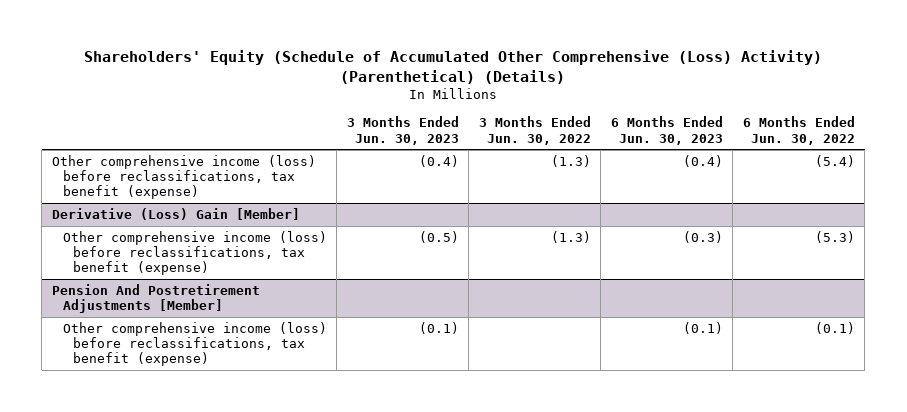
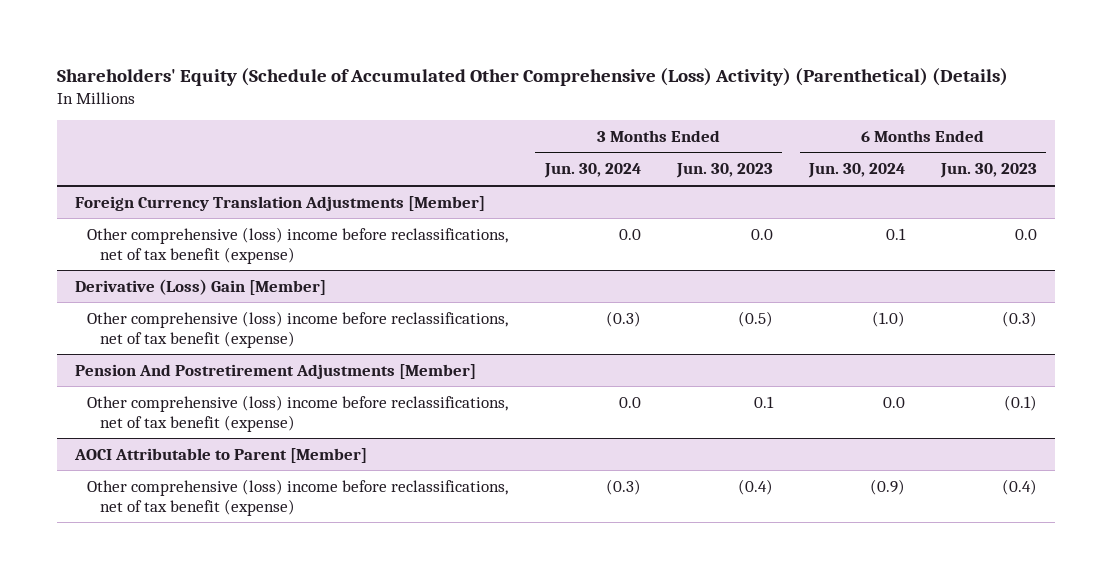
[478,116,591,145] 3 Months Ended Jun. 30, 2022 -> none
[742,116,855,145] 6 Months Ended Jun. 30, 2022 -> none
none -> [543,163,641,179] Jun. 30, 2024
none -> [807,163,905,179] Jun. 30, 2024
none -> [74,195,485,211] Foreign Currency Translation Adjustments [Member]
[51,154,316,200] Other comprehensive income (loss) before reclassifications, tax benefit (expense) -> [87,226,509,264] Other comprehensive (loss) income before reclassifications, net of tax benefit (expense)
[418,154,459,167] (0.4) -> [750,228,773,240] 0.0
[682,154,723,167] (0.4) -> [1014,228,1037,240] 0.0
[62,230,327,276] Other comprehensive income (loss) before reclassifications, tax benefit (expense) -> [87,310,509,348] Other comprehensive (loss) income before reclassifications, net of tax benefit (expense)
[62,321,327,367] Other comprehensive income (loss) before reclassifications, tax benefit (expense) -> [87,394,509,432] Other comprehensive (loss) income before reclassifications, net of tax benefit (expense)
[418,321,459,334] (0.1) -> [753,395,774,408] 0.1
none -> [73,447,367,463] AOCI Attributable to Parent [Member]
none -> [87,478,509,516] Other comprehensive (loss) income before reclassifications, net of tax benefit (expense)

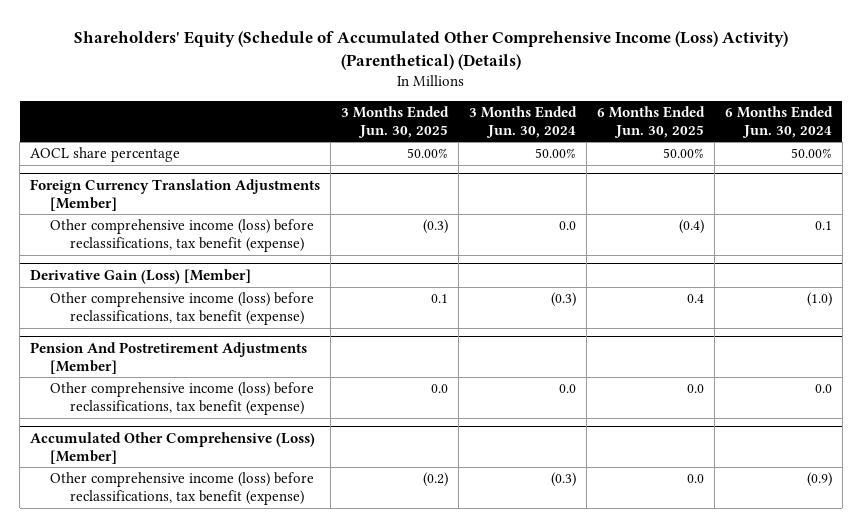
[56,67,1008,86] Shareholders' Equity (Schedule of Accumulated Other Comprehensive (Loss) Activity) (Parenthetical) (Details) -> [73,30,788,70] Shareholders' Equity (Schedule of Accumulated Other Comprehensive Income (Loss) Activity) (Parenthetical) (Details)
[675,163,773,179] Jun. 30, 2023 -> none
[939,163,1037,179] Jun. 30, 2023 -> none
none -> [340,106,449,138] 3 Months Ended Jun. 30, 2025
none -> [596,106,705,138] 6 Months Ended Jun. 30, 2025
none -> [30,147,181,163] AOCL share percentage
[87,226,509,264] Other comprehensive (loss) income before reclassifications, net of tax benefit (expense) -> [49,219,314,253] Other comprehensive income (loss) before reclassifications, tax benefit (expense)
[74,278,326,295] Derivative (Loss) Gain [Member] -> [30,269,252,285] Derivative Gain (Loss) [Member]
[87,310,509,348] Other comprehensive (loss) income before reclassifications, net of tax benefit (expense) -> [49,292,314,326] Other comprehensive income (loss) before reclassifications, tax benefit (expense)
[87,394,509,432] Other comprehensive (loss) income before reclassifications, net of tax benefit (expense) -> [49,382,314,416] Other comprehensive income (loss) before reclassifications, tax benefit (expense)
[73,447,367,463] AOCI Attributable to Parent [Member] -> [30,432,316,464] Accumulated Other Comprehensive (Loss) [Member]
[87,478,509,516] Other comprehensive (loss) income before reclassifications, net of tax benefit (expense) -> [49,472,314,506] Other comprehensive income (loss) before reclassifications, tax benefit (expense)

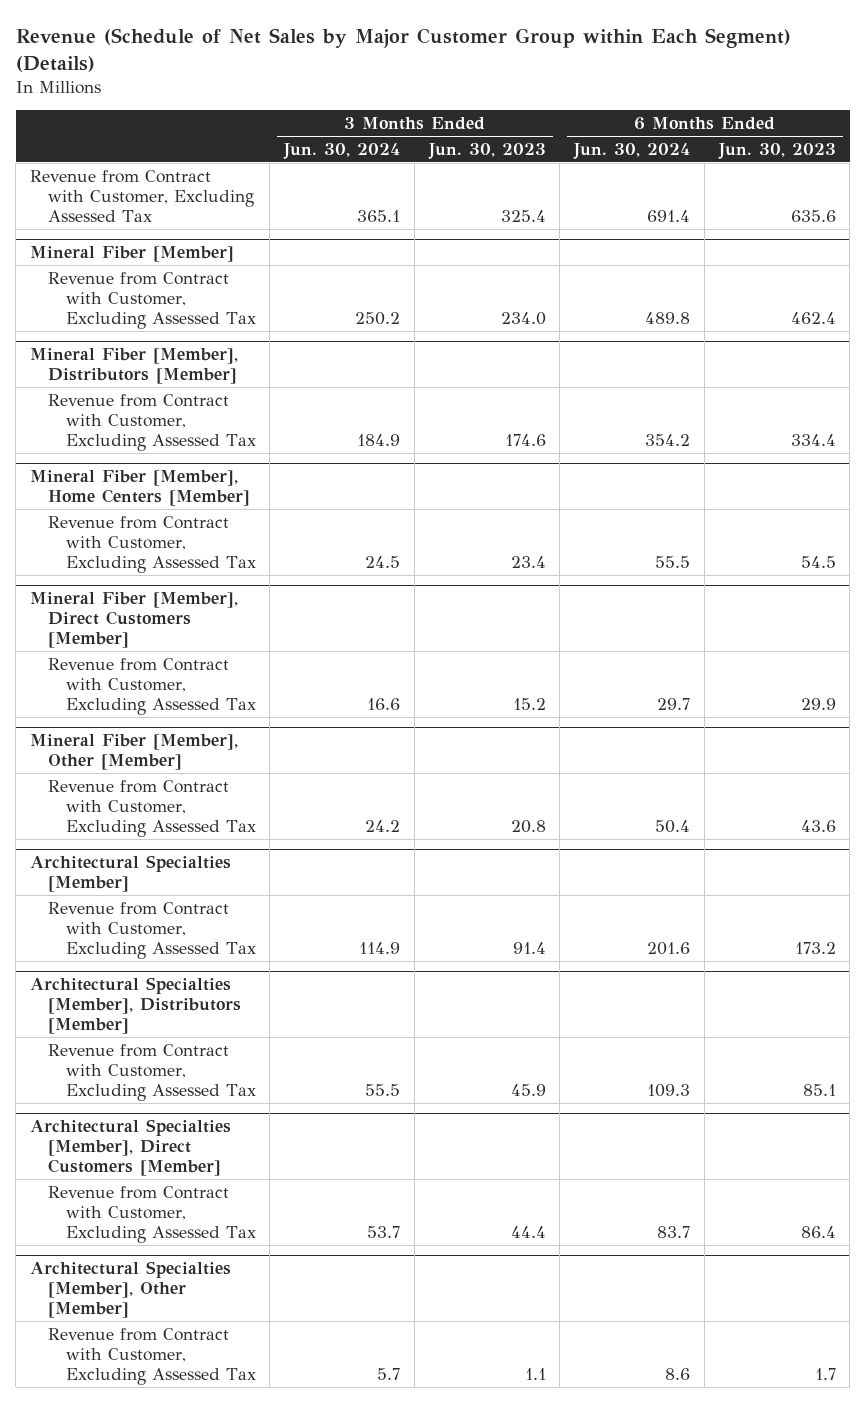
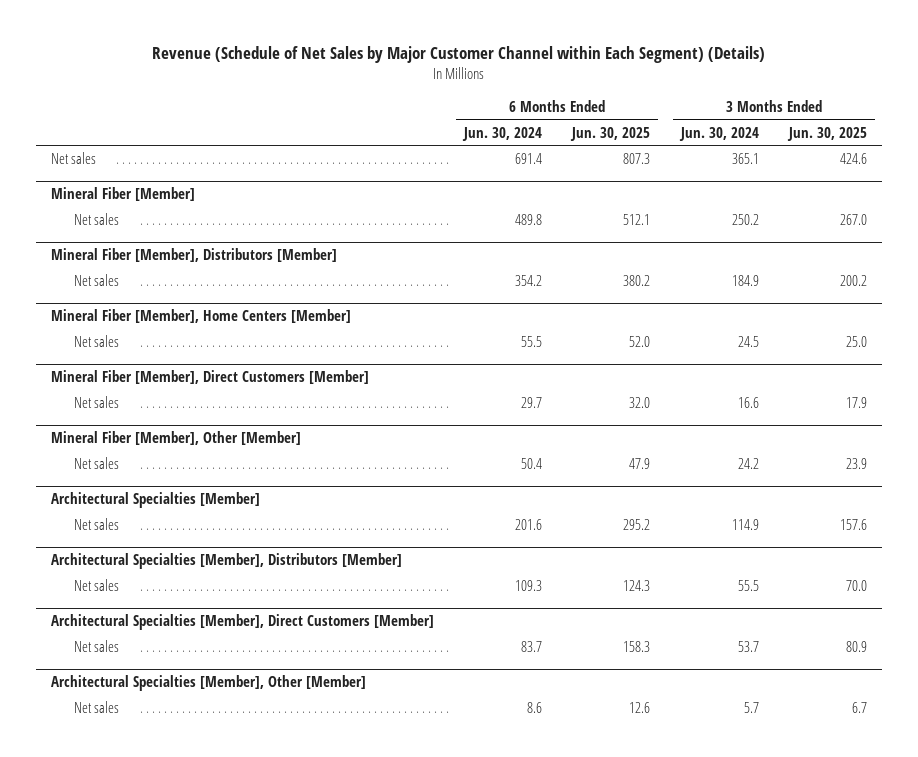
[15,27,791,72] Revenue (Schedule of Net Sales by Major Customer Group within Each Segment) (Details) -> [151,45,765,63] Revenue (Schedule of Net Sales by Major Customer Channel within Each Segment) (Details)
[427,142,546,159] Jun. 30, 2023 -> none
[717,142,836,159] Jun. 30, 2023 -> none
none -> [570,126,651,141] Jun. 30, 2025
none -> [786,126,867,141] Jun. 30, 2025
[30,169,254,223] Revenue from Contract with Customer, Excluding Assessed Tax -> [50,152,96,165] Net sales
[47,271,256,330] Revenue from Contract with Customer, Excluding Assessed Tax -> [74,213,120,226] Net sales
[47,393,256,452] Revenue from Contract with Customer, Excluding Assessed Tax -> [74,274,120,287] Net sales
[47,515,256,574] Revenue from Contract with Customer, Excluding Assessed Tax -> [74,335,120,348] Net sales
[47,657,256,716] Revenue from Contract with Customer, Excluding Assessed Tax -> [74,396,120,409] Net sales
[47,779,256,838] Revenue from Contract with Customer, Excluding Assessed Tax -> [74,457,120,470] Net sales
[47,901,256,960] Revenue from Contract with Customer, Excluding Assessed Tax -> [74,518,120,531] Net sales
[47,1043,256,1102] Revenue from Contract with Customer, Excluding Assessed Tax -> [74,579,120,592] Net sales
[47,1185,256,1244] Revenue from Contract with Customer, Excluding Assessed Tax -> [74,640,120,653] Net sales
[47,1327,256,1386] Revenue from Contract with Customer, Excluding Assessed Tax -> [74,701,120,714] Net sales

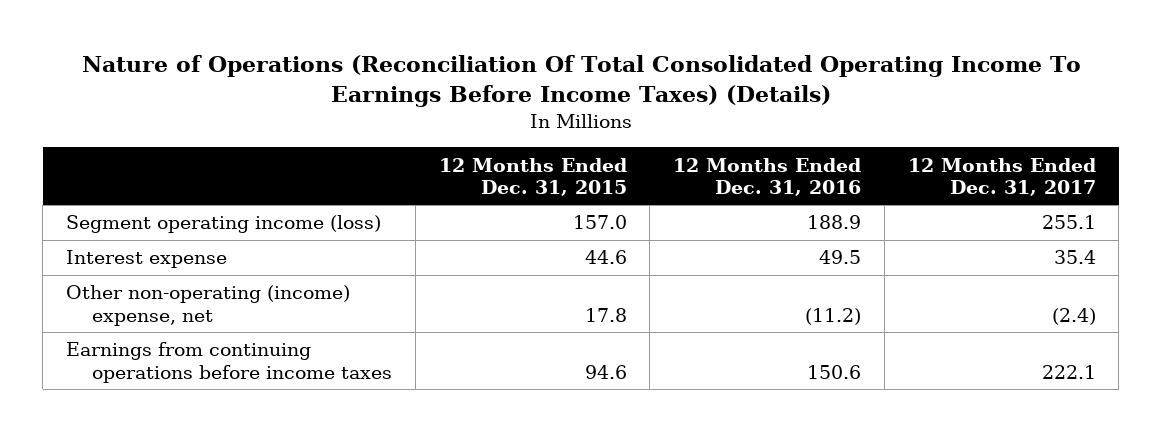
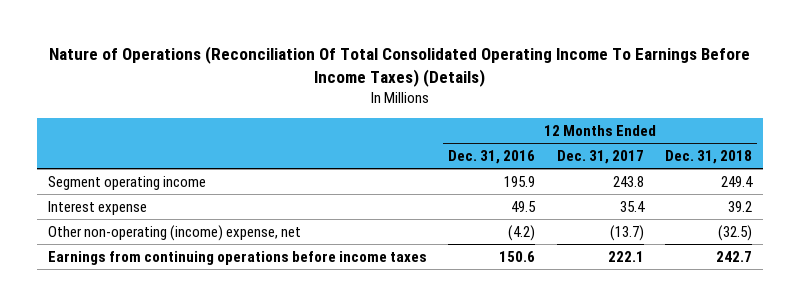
[438,157,627,197] 12 Months Ended Dec. 31, 2015 -> none
none -> [665,149,753,164] Dec. 31, 2018
[65,215,381,234] Segment operating income (loss) -> [47,175,206,190] Segment operating income
[807,215,862,230] 188.9 -> [504,175,536,187] 195.9
[1041,215,1096,230] 255.1 -> [612,175,644,187] 243.8
[805,307,862,325] (11.2) -> [508,224,536,241] (4.2)
[1051,307,1096,325] (2.4) -> [609,224,644,241] (13.7)

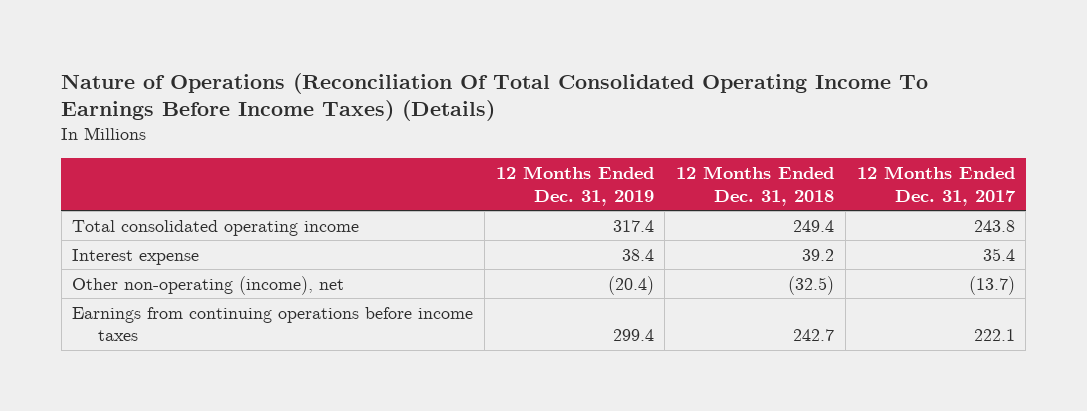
[448,149,536,164] Dec. 31, 2016 -> none
none -> [495,165,654,206] 12 Months Ended Dec. 31, 2019
[47,175,206,190] Segment operating income -> [72,219,360,236] Total consolidated operating income
[47,224,301,241] Other non-operating (income) expense, net -> [72,275,345,295] Other non-operating (income), net

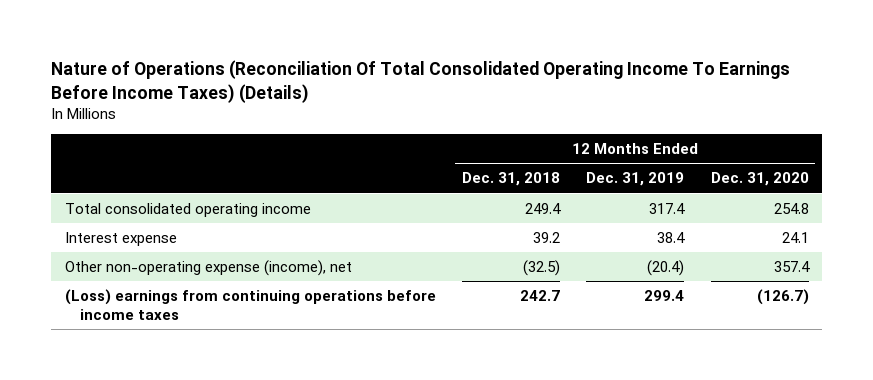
[856,165,1016,206] 12 Months Ended Dec. 31, 2017 -> none
none -> [710,172,809,187] Dec. 31, 2020
[72,275,345,295] Other non-operating (income), net -> [64,260,352,277] Other non-operating expense (income), net
[72,306,474,342] Earnings from continuing operations before income taxes -> [64,289,436,321] (Loss) earnings from continuing operations before income taxes

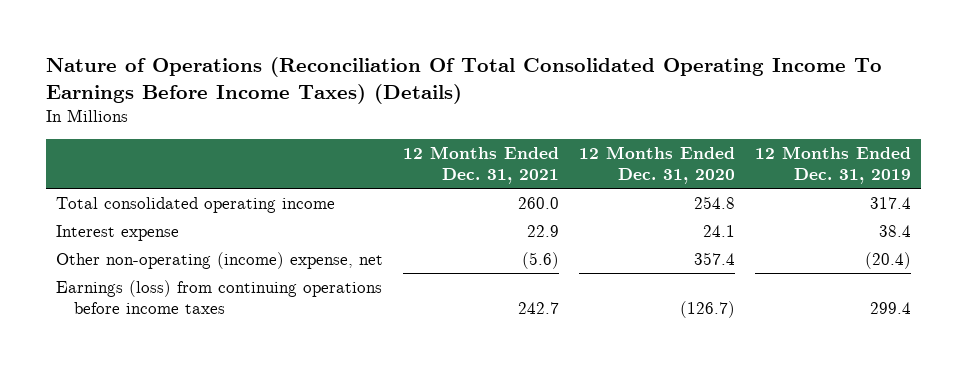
[461,172,560,187] Dec. 31, 2018 -> none
none -> [402,145,559,185] 12 Months Ended Dec. 31, 2021
[64,260,352,277] Other non-operating expense (income), net -> [55,251,383,269] Other non-operating (income) expense, net
[64,289,436,321] (Loss) earnings from continuing operations before income taxes -> [55,279,382,315] Earnings (loss) from continuing operations before income taxes

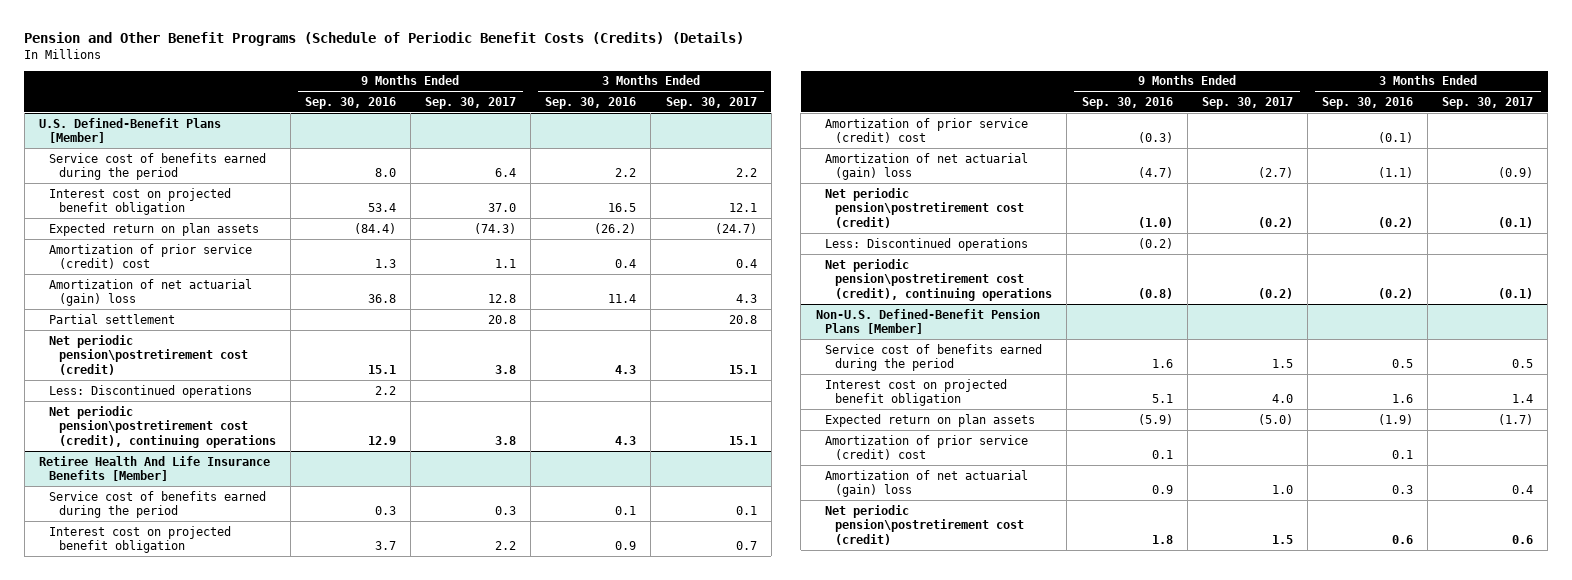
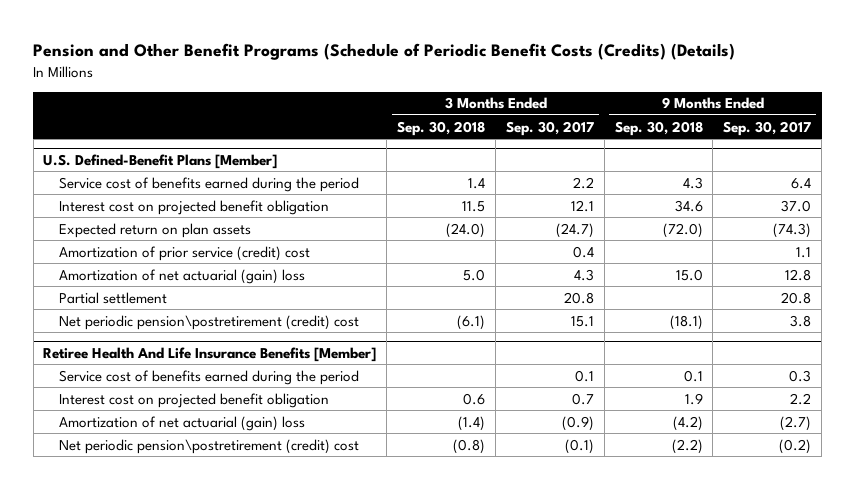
[304,96,396,109] Sep. 30, 2016 -> none
[545,96,637,109] Sep. 30, 2016 -> none
none -> [397,120,486,136] Sep. 30, 2018
none -> [614,120,703,136] Sep. 30, 2018
[48,384,252,398] Less: Discontinued operations -> none
[48,405,276,448] Net periodic pension\postretirement cost (credit), continuing operations -> none
[48,334,248,375] Net periodic pension\postretirement cost (credit) -> [58,314,359,330] Net periodic pension\postretirement (credit) cost
[825,117,1029,144] Amortization of prior service (credit) cost -> none
[825,237,1029,251] Less: Discontinued operations -> none
[825,258,1053,301] Net periodic pension\postretirement cost (credit), continuing operations -> none
[815,308,1040,335] Non-U.S. Defined-Benefit Pension Plans [Member] -> none
[825,343,1043,372] Service cost of benefits earned during the period -> none
[825,378,1008,407] Interest cost on projected benefit obligation -> none
[825,413,1036,427] Expected return on plan assets -> none
[825,434,1029,461] Amortization of prior service (credit) cost -> none
[825,469,1029,498] Amortization of net actuarial (gain) loss -> none
[825,504,1025,545] Net periodic pension\postretirement cost (credit) -> none
[825,187,1025,228] Net periodic pension\postretirement cost (credit) -> [58,438,359,454] Net periodic pension\postretirement (credit) cost

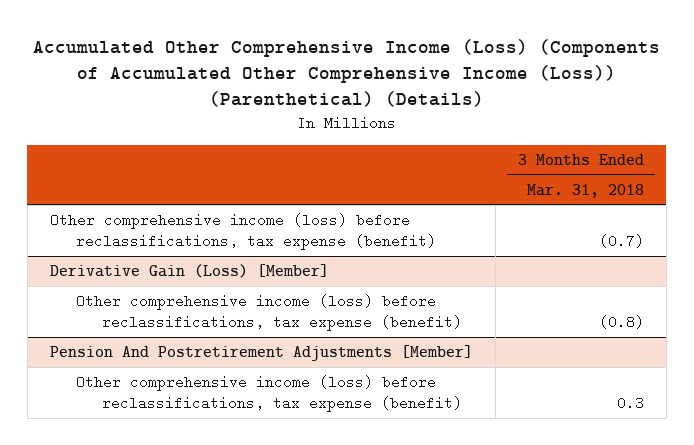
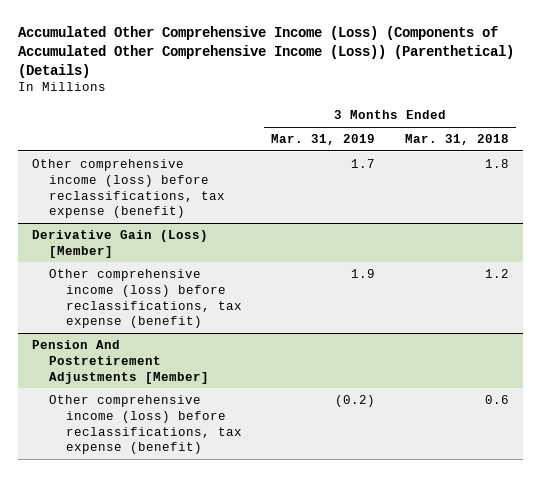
none -> [271,134,376,146] Mar. 31, 2019
[598,233,644,248] (0.7) -> [484,158,509,168] 1.8
[598,314,644,329] (0.8) -> [484,268,509,278] 1.2
[616,395,644,410] 0.3 -> [484,394,509,404] 0.6

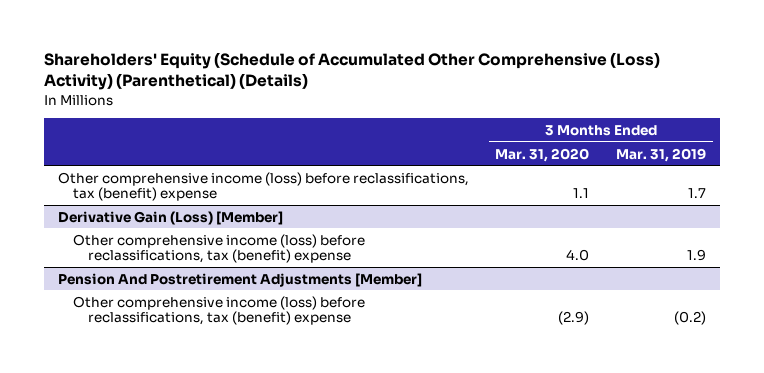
[17,25,514,78] Accumulated Other Comprehensive Income (Loss) (Components of Accumulated Other Comprehensive Income (Loss)) (Parenthetical) (Details) -> [44,52,661,91] Shareholders' Equity (Schedule of Accumulated Other Comprehensive (Loss) Activity) (Parenthetical) (Details)
[404,134,509,146] Mar. 31, 2018 -> none
none -> [495,147,590,162] Mar. 31, 2020
[32,158,226,219] Other comprehensive income (loss) before reclassifications, tax expense (benefit) -> [57,171,469,202] Other comprehensive income (loss) before reclassifications, tax (benefit) expense
[49,268,243,329] Other comprehensive income (loss) before reclassifications, tax expense (benefit) -> [72,233,365,264] Other comprehensive income (loss) before reclassifications, tax (benefit) expense
[49,394,243,455] Other comprehensive income (loss) before reclassifications, tax expense (benefit) -> [72,295,365,326] Other comprehensive income (loss) before reclassifications, tax (benefit) expense

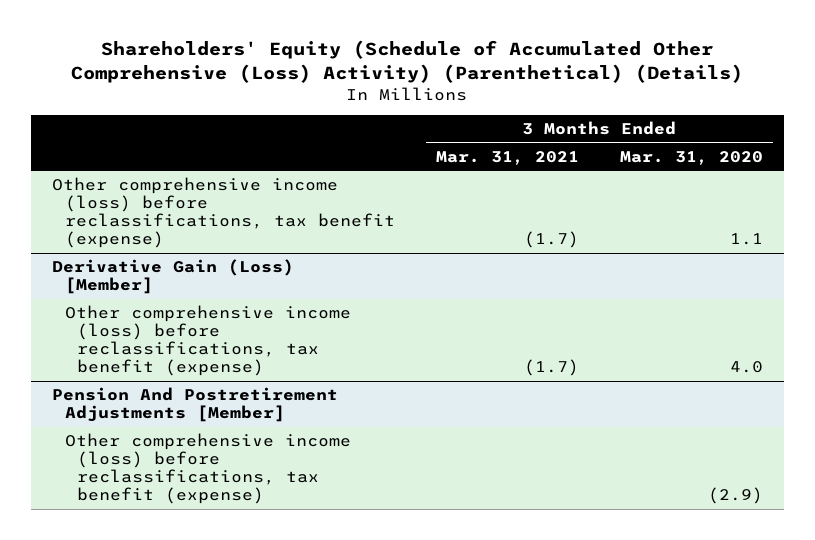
[616,147,707,162] Mar. 31, 2019 -> none
none -> [435,150,579,165] Mar. 31, 2021
[57,171,469,202] Other comprehensive income (loss) before reclassifications, tax (benefit) expense -> [51,177,395,249] Other comprehensive income (loss) before reclassifications, tax benefit (expense)
[72,233,365,264] Other comprehensive income (loss) before reclassifications, tax (benefit) expense -> [64,305,351,377] Other comprehensive income (loss) before reclassifications, tax benefit (expense)
[72,295,365,326] Other comprehensive income (loss) before reclassifications, tax (benefit) expense -> [64,433,351,505] Other comprehensive income (loss) before reclassifications, tax benefit (expense)

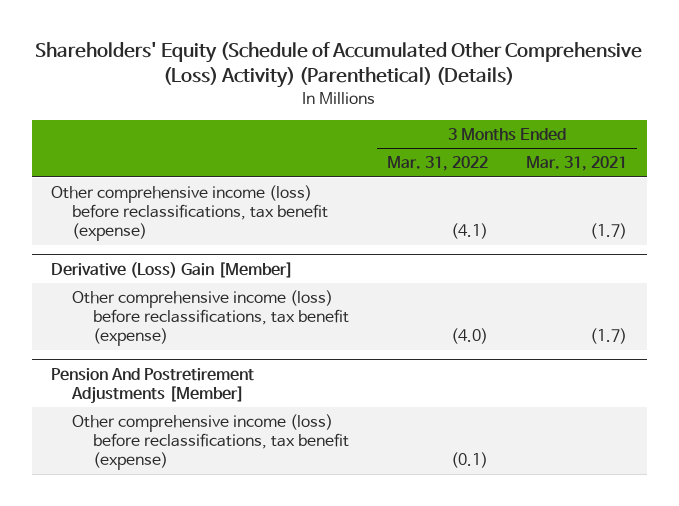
[620,150,764,165] Mar. 31, 2020 -> none
none -> [386,156,488,172] Mar. 31, 2022
[51,259,294,295] Derivative Gain (Loss) [Member] -> [51,261,294,278] Derivative (Loss) Gain [Member]

